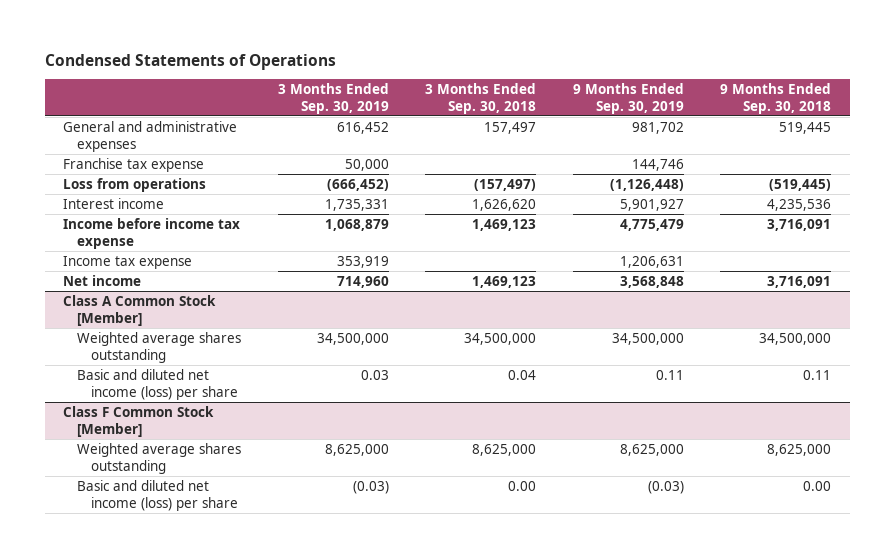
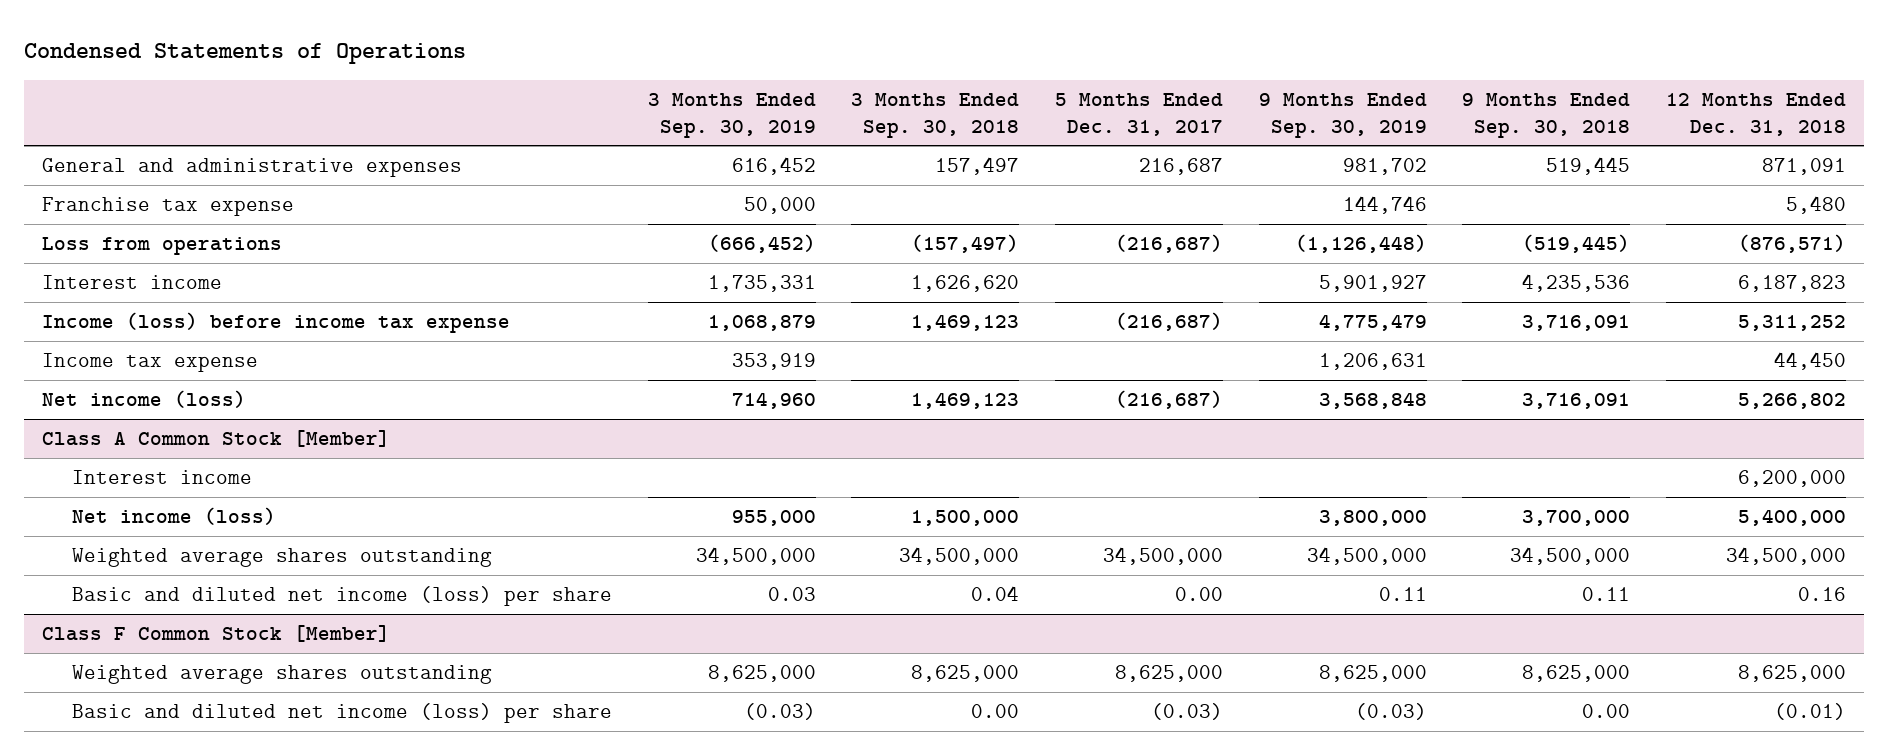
none -> [1055,92,1224,136] 5 Months Ended Dec. 31, 2017
none -> [1665,92,1846,136] 12 Months Ended Dec. 31, 2018
[63,217,241,249] Income before income tax expense -> [41,311,510,333] Income (loss) before income tax expense
[63,274,142,286] Net income -> [41,389,246,408] Net income (loss)
none -> [72,469,253,484] Interest income
none -> [72,506,277,525] Net income (loss)

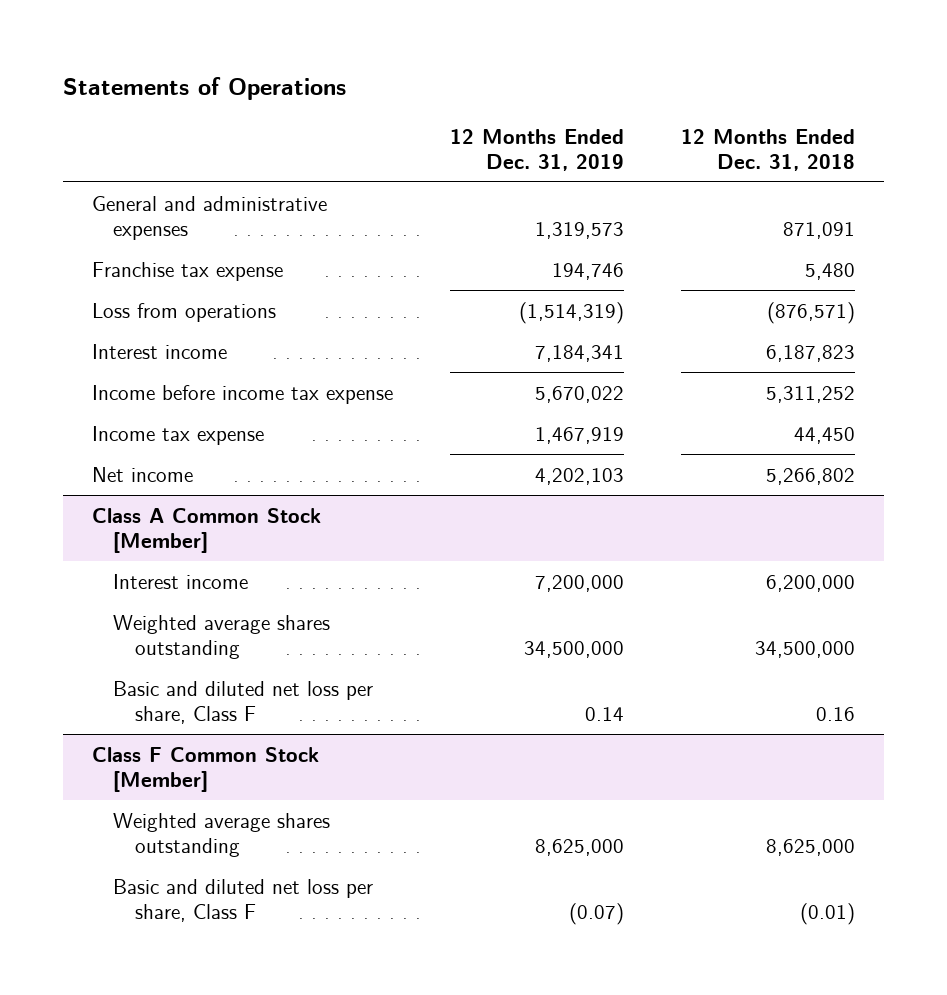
[23,42,466,64] Condensed Statements of Operations -> [62,77,346,101] Statements of Operations
[647,92,816,138] 3 Months Ended Sep. 30, 2019 -> none
[851,92,1020,138] 3 Months Ended Sep. 30, 2018 -> none
[1055,92,1224,136] 5 Months Ended Dec. 31, 2017 -> none
[1258,92,1427,138] 9 Months Ended Sep. 30, 2019 -> none
[1462,92,1631,138] 9 Months Ended Sep. 30, 2018 -> none
none -> [449,128,624,171] 12 Months Ended Dec. 31, 2019
[41,311,510,333] Income (loss) before income tax expense -> [91,384,393,404] Income before income tax expense
[41,389,246,408] Net income (loss) -> [91,466,193,482] Net income
[72,506,277,525] Net income (loss) -> none
[72,585,613,606] Basic and diluted net income (loss) per share -> [113,680,374,724] Basic and diluted net loss per share, Class F
[72,702,613,723] Basic and diluted net income (loss) per share -> [113,878,374,922] Basic and diluted net loss per share, Class F

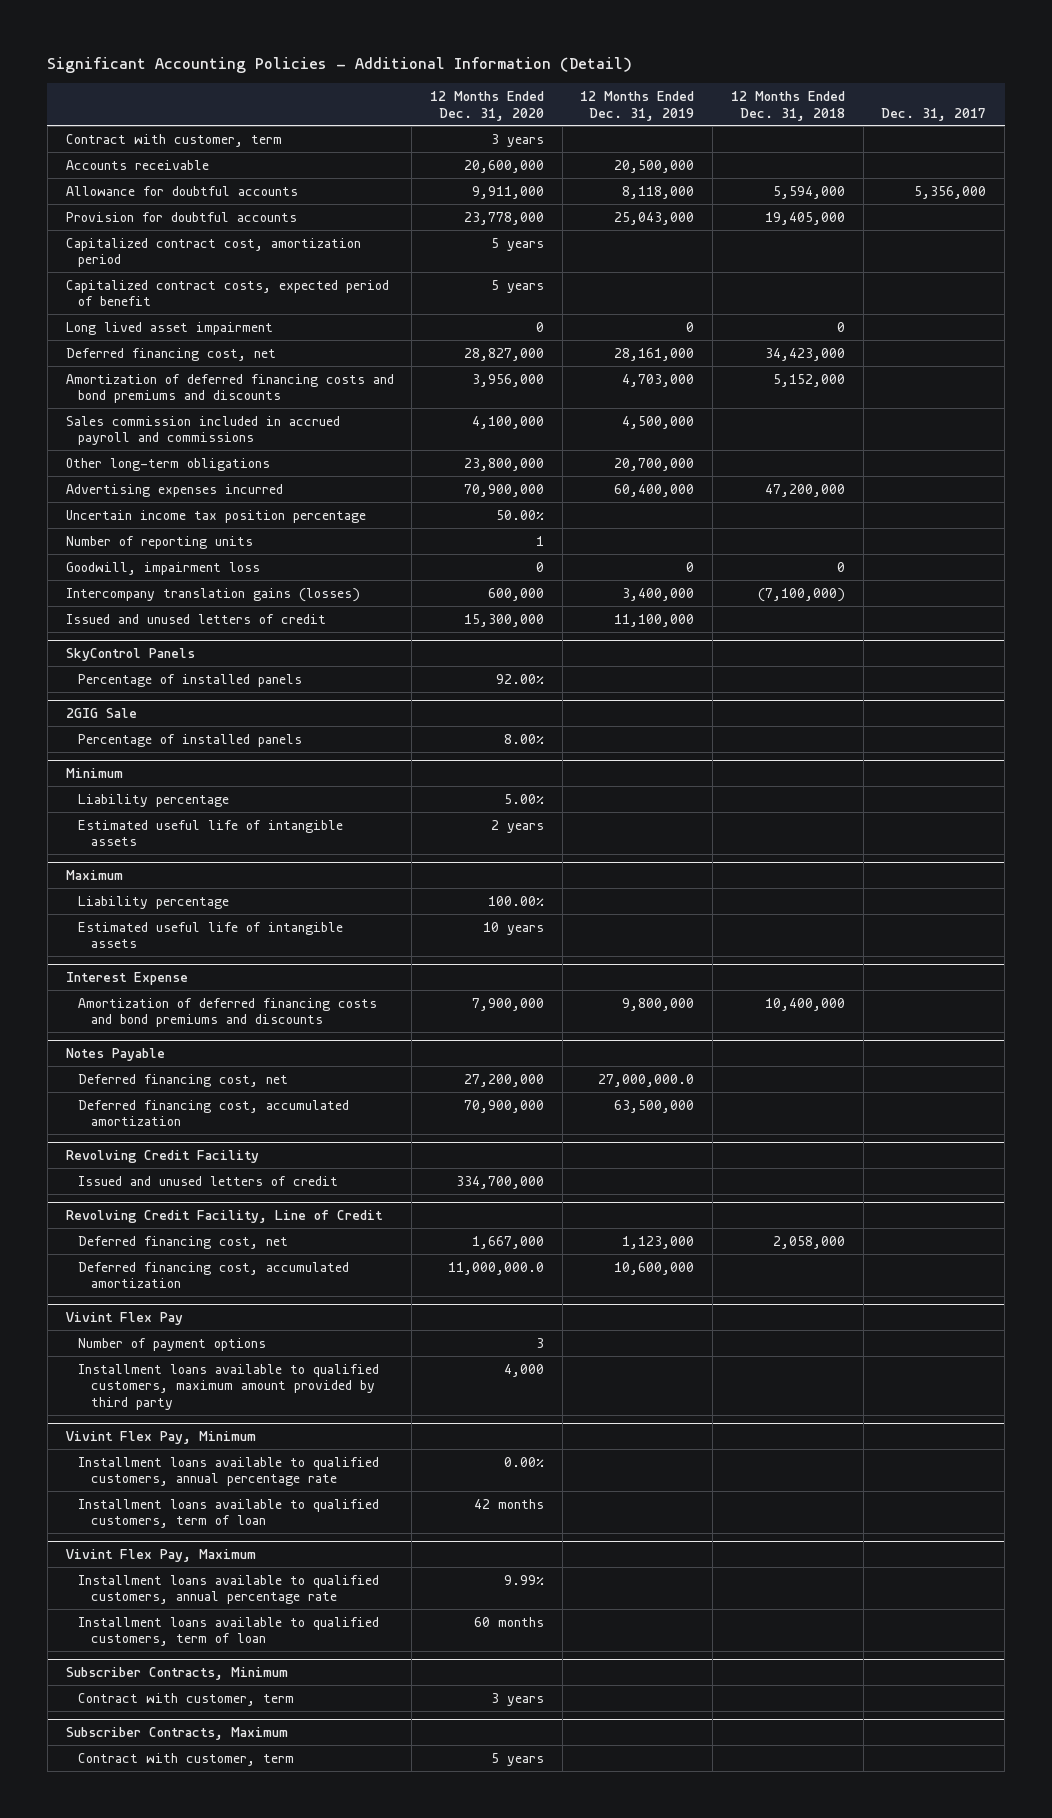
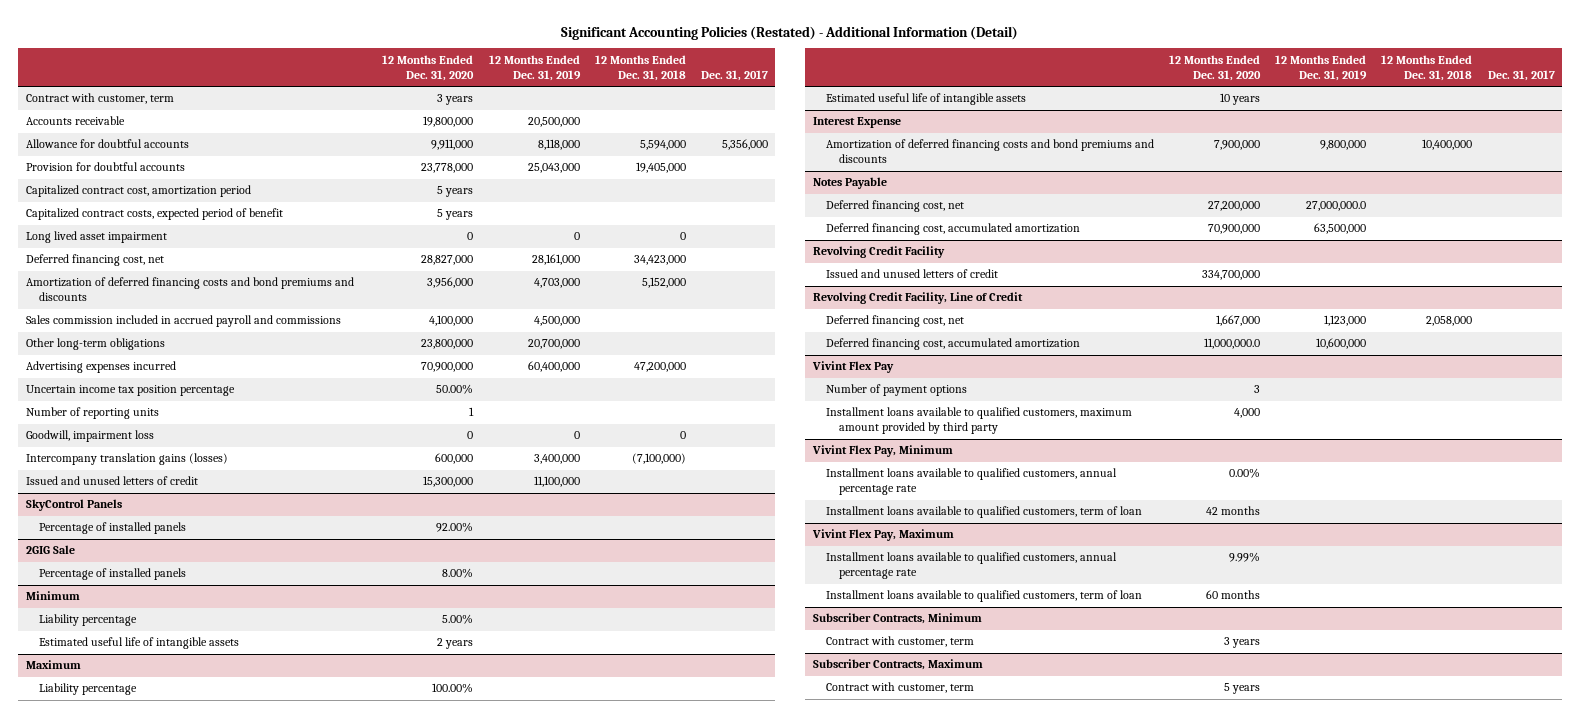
[47,57,633,74] Significant Accounting Policies - Additional Information (Detail) -> [561,25,1019,40] Significant Accounting Policies (Restated) - Additional Information (Detail)
[464,159,545,173] 20,600,000 -> [423,116,474,128] 19,800,000

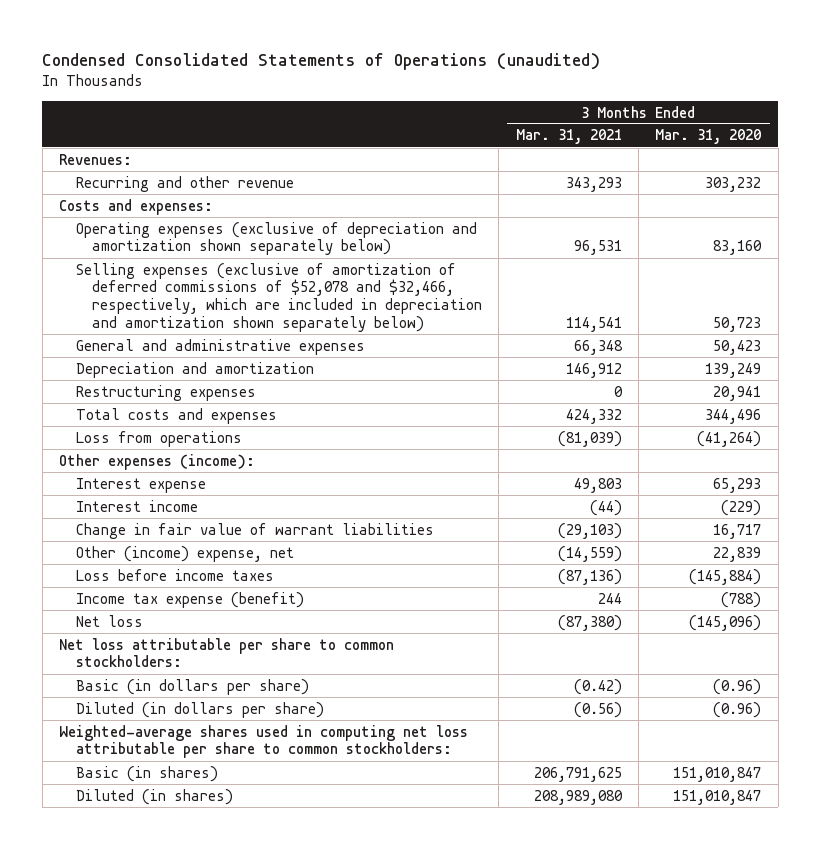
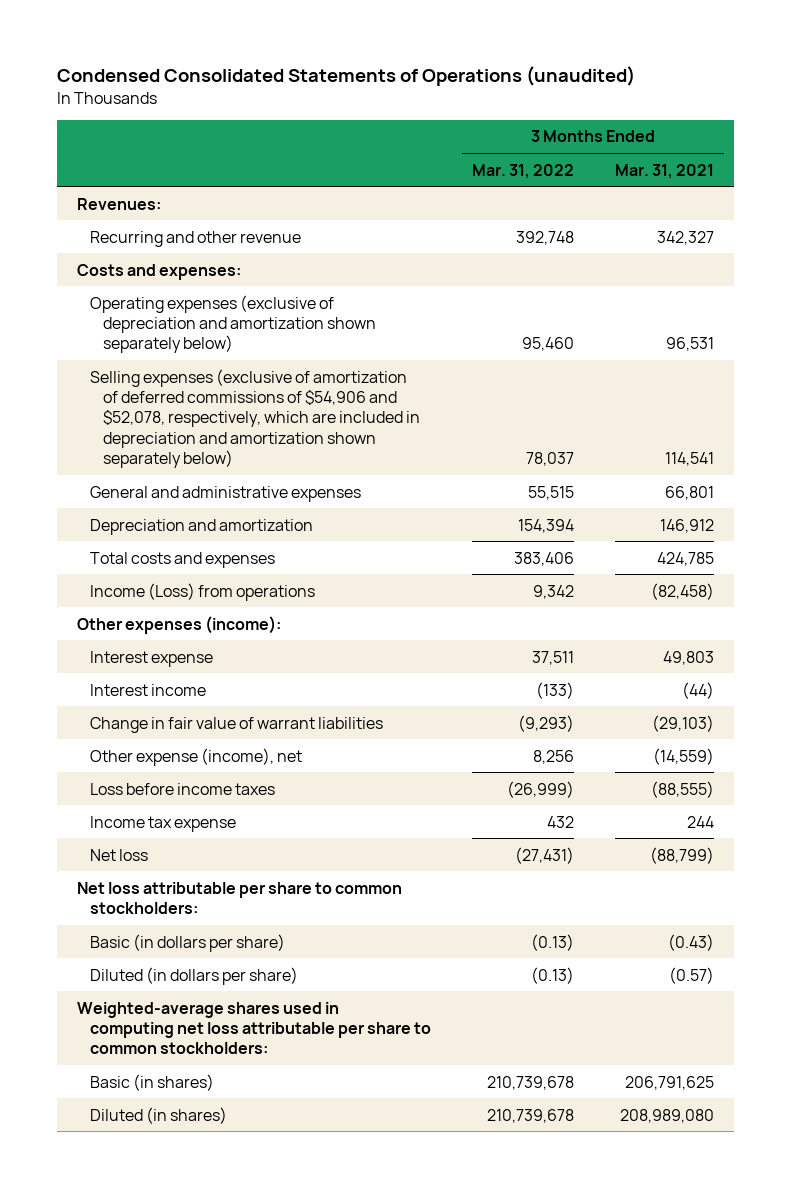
[655,129,762,145] Mar. 31, 2020 -> none
none -> [472,163,575,179] Mar. 31, 2022
[565,176,622,192] 343,293 -> [656,230,714,245] 342,327
[75,262,482,333] Selling expenses (exclusive of amortization of deferred commissions of $52,078 and $32,466, respectively, which are included in depreciation and amortization shown separately below) -> [90,368,421,468] Selling expenses (exclusive of amortization of deferred commissions of $54,906 and $52,078, respectively, which are included in depreciation and amortization shown separately below)
[573,339,623,355] 66,348 -> [664,485,714,500] 66,801
[75,384,256,401] Restructuring expenses -> none
[565,408,622,424] 424,332 -> [656,551,714,566] 424,785
[75,430,242,447] Loss from operations -> [90,582,316,601] Income (Loss) from operations
[557,430,622,447] (81,039) -> [650,582,714,600] (82,458)
[75,545,294,562] Other (income) expense, net -> [90,747,303,766] Other expense (income), net
[557,568,622,585] (87,136) -> [650,780,714,798] (88,555)
[75,591,304,608] Income tax expense (benefit) -> [90,815,237,832] Income tax expense
[557,614,622,631] (87,380) -> [649,846,714,864] (88,799)
[573,678,622,695] (0.42) -> [667,933,714,951] (0.43)
[573,701,622,718] (0.56) -> [668,966,714,984] (0.57)

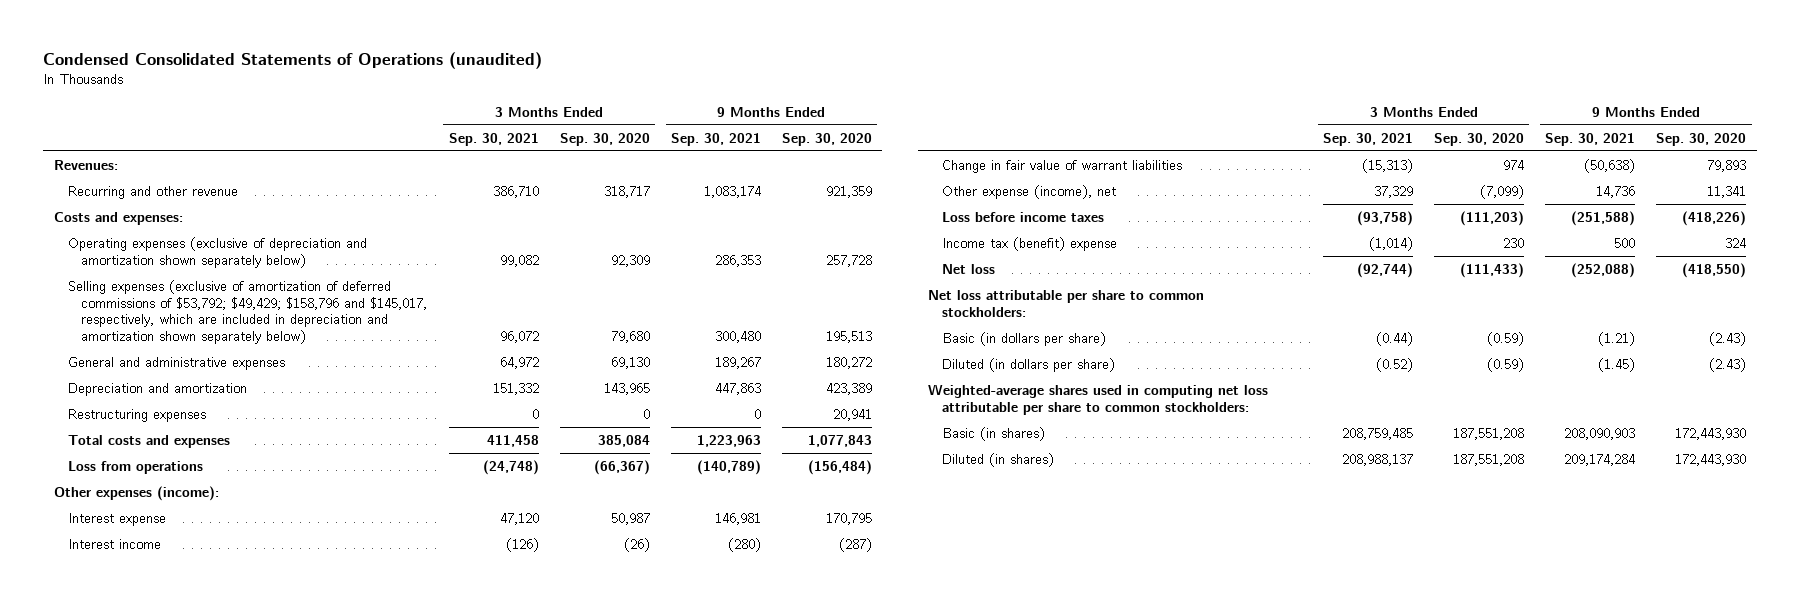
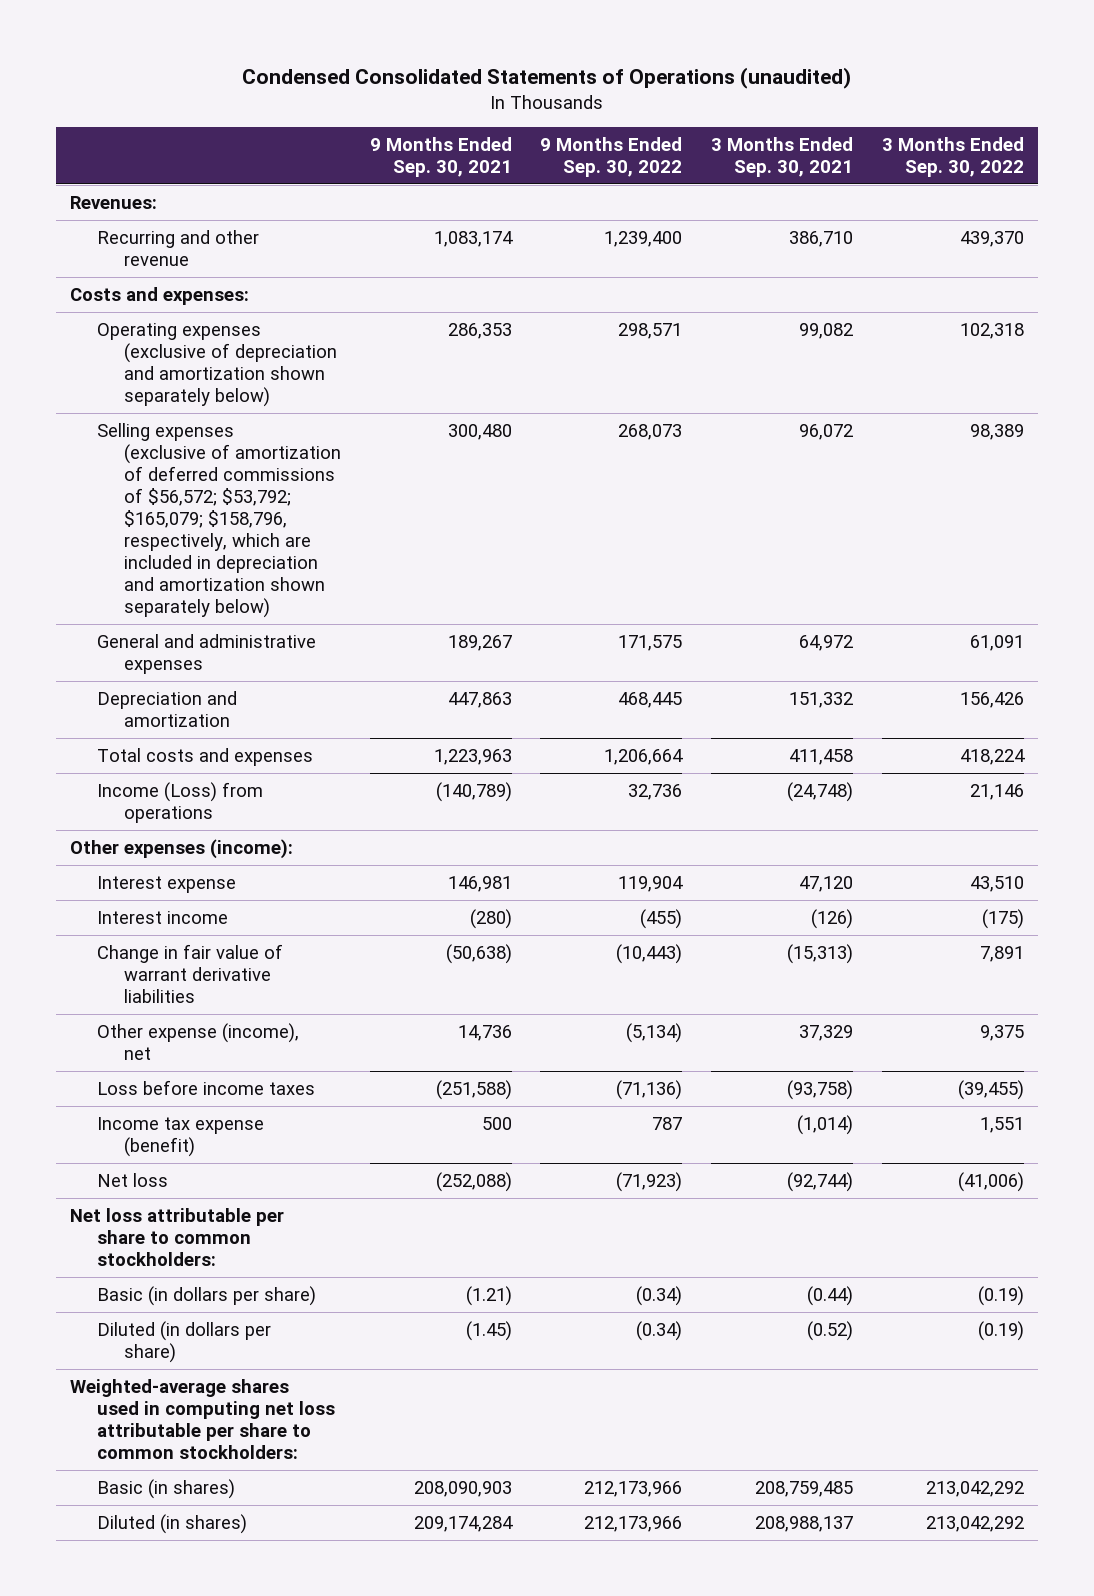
[559,132,650,146] Sep. 30, 2020 -> none
[781,132,872,146] Sep. 30, 2020 -> none
none -> [540,137,683,178] 9 Months Ended Sep. 30, 2022
none -> [881,137,1024,178] 3 Months Ended Sep. 30, 2022
[67,279,428,344] Selling expenses (exclusive of amortization of deferred commissions of $53,792; $49,429; $158,796 and $145,017, respectively, which are included in depreciation and amortization shown separately below) -> [97,422,341,618] Selling expenses (exclusive of amortization of deferred commissions of $56,572; $53,792; $165,079; $158,796, respectively, which are included in depreciation and amortization shown separately below)
[67,408,206,422] Restructuring expenses -> none
[67,460,203,474] Loss from operations -> [97,781,264,823] Income (Loss) from operations
[942,159,1183,173] Change in fair value of warrant liabilities -> [97,943,284,1003] Change in fair value of warrant derivative liabilities
[942,236,1118,251] Income tax (benefit) expense -> [97,1116,265,1157] Income tax expense (benefit)

